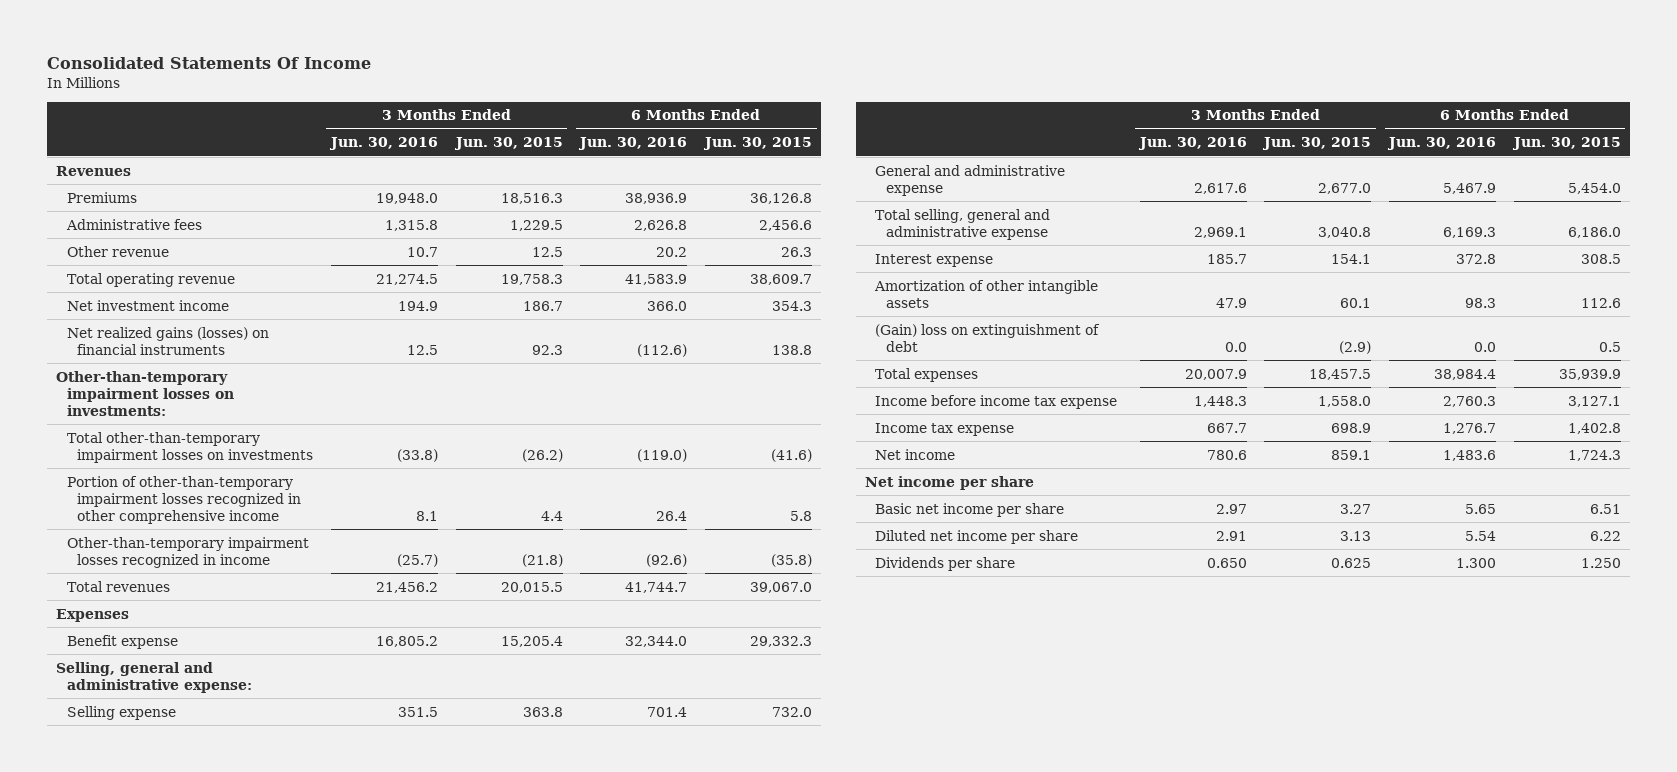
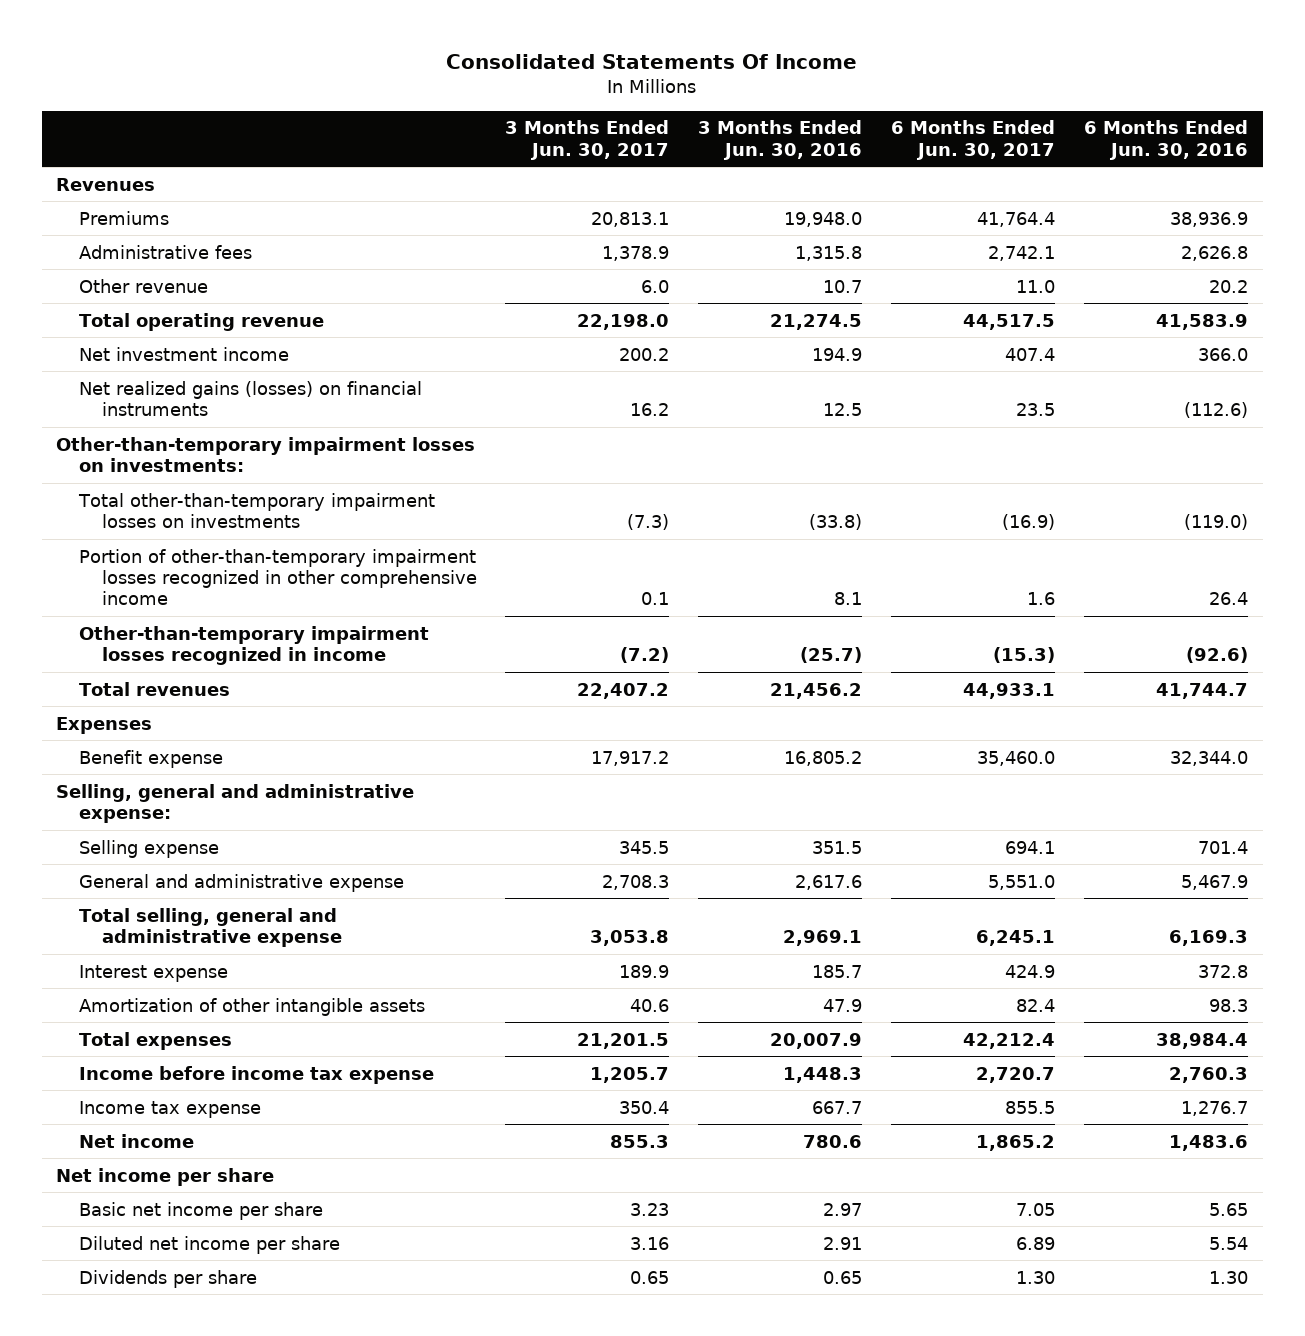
[453,137,563,151] Jun. 30, 2015 -> none
[703,137,813,151] Jun. 30, 2015 -> none
none -> [505,120,670,160] 3 Months Ended Jun. 30, 2017
none -> [891,120,1056,160] 6 Months Ended Jun. 30, 2017
[875,323,1101,352] (Gain) loss on extinguishment of debt -> none
[1206,557,1247,568] 0.650 -> [823,1270,863,1284] 0.65
[1456,557,1497,568] 1.300 -> [1209,1270,1249,1284] 1.30

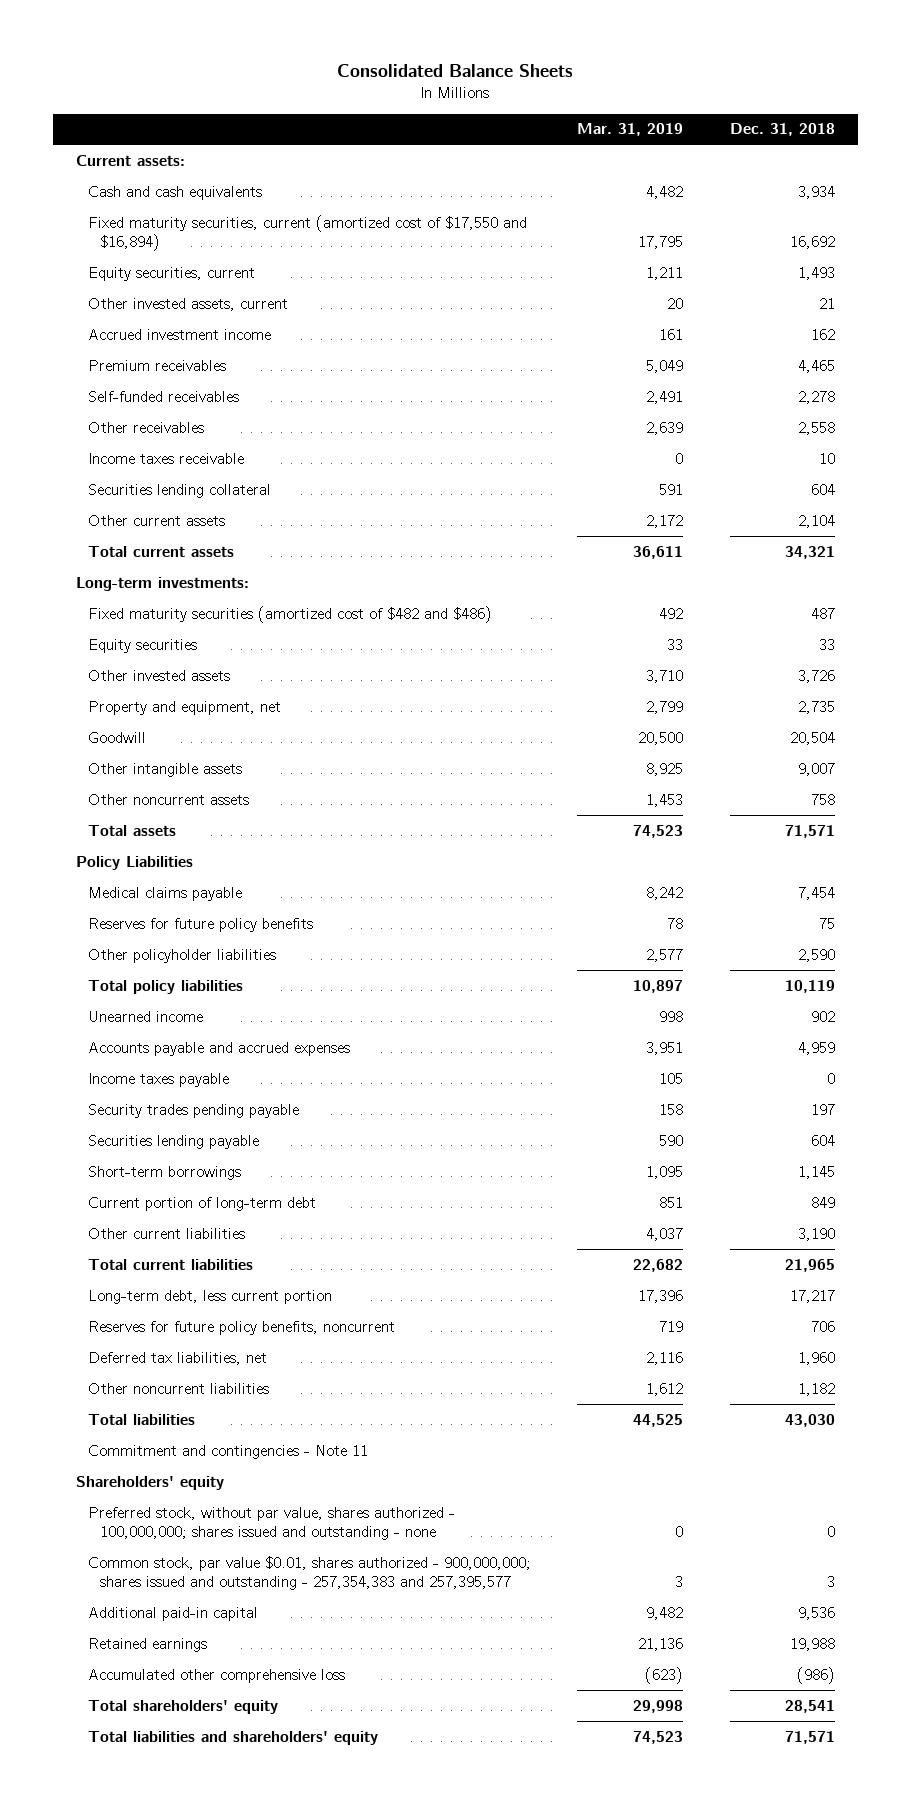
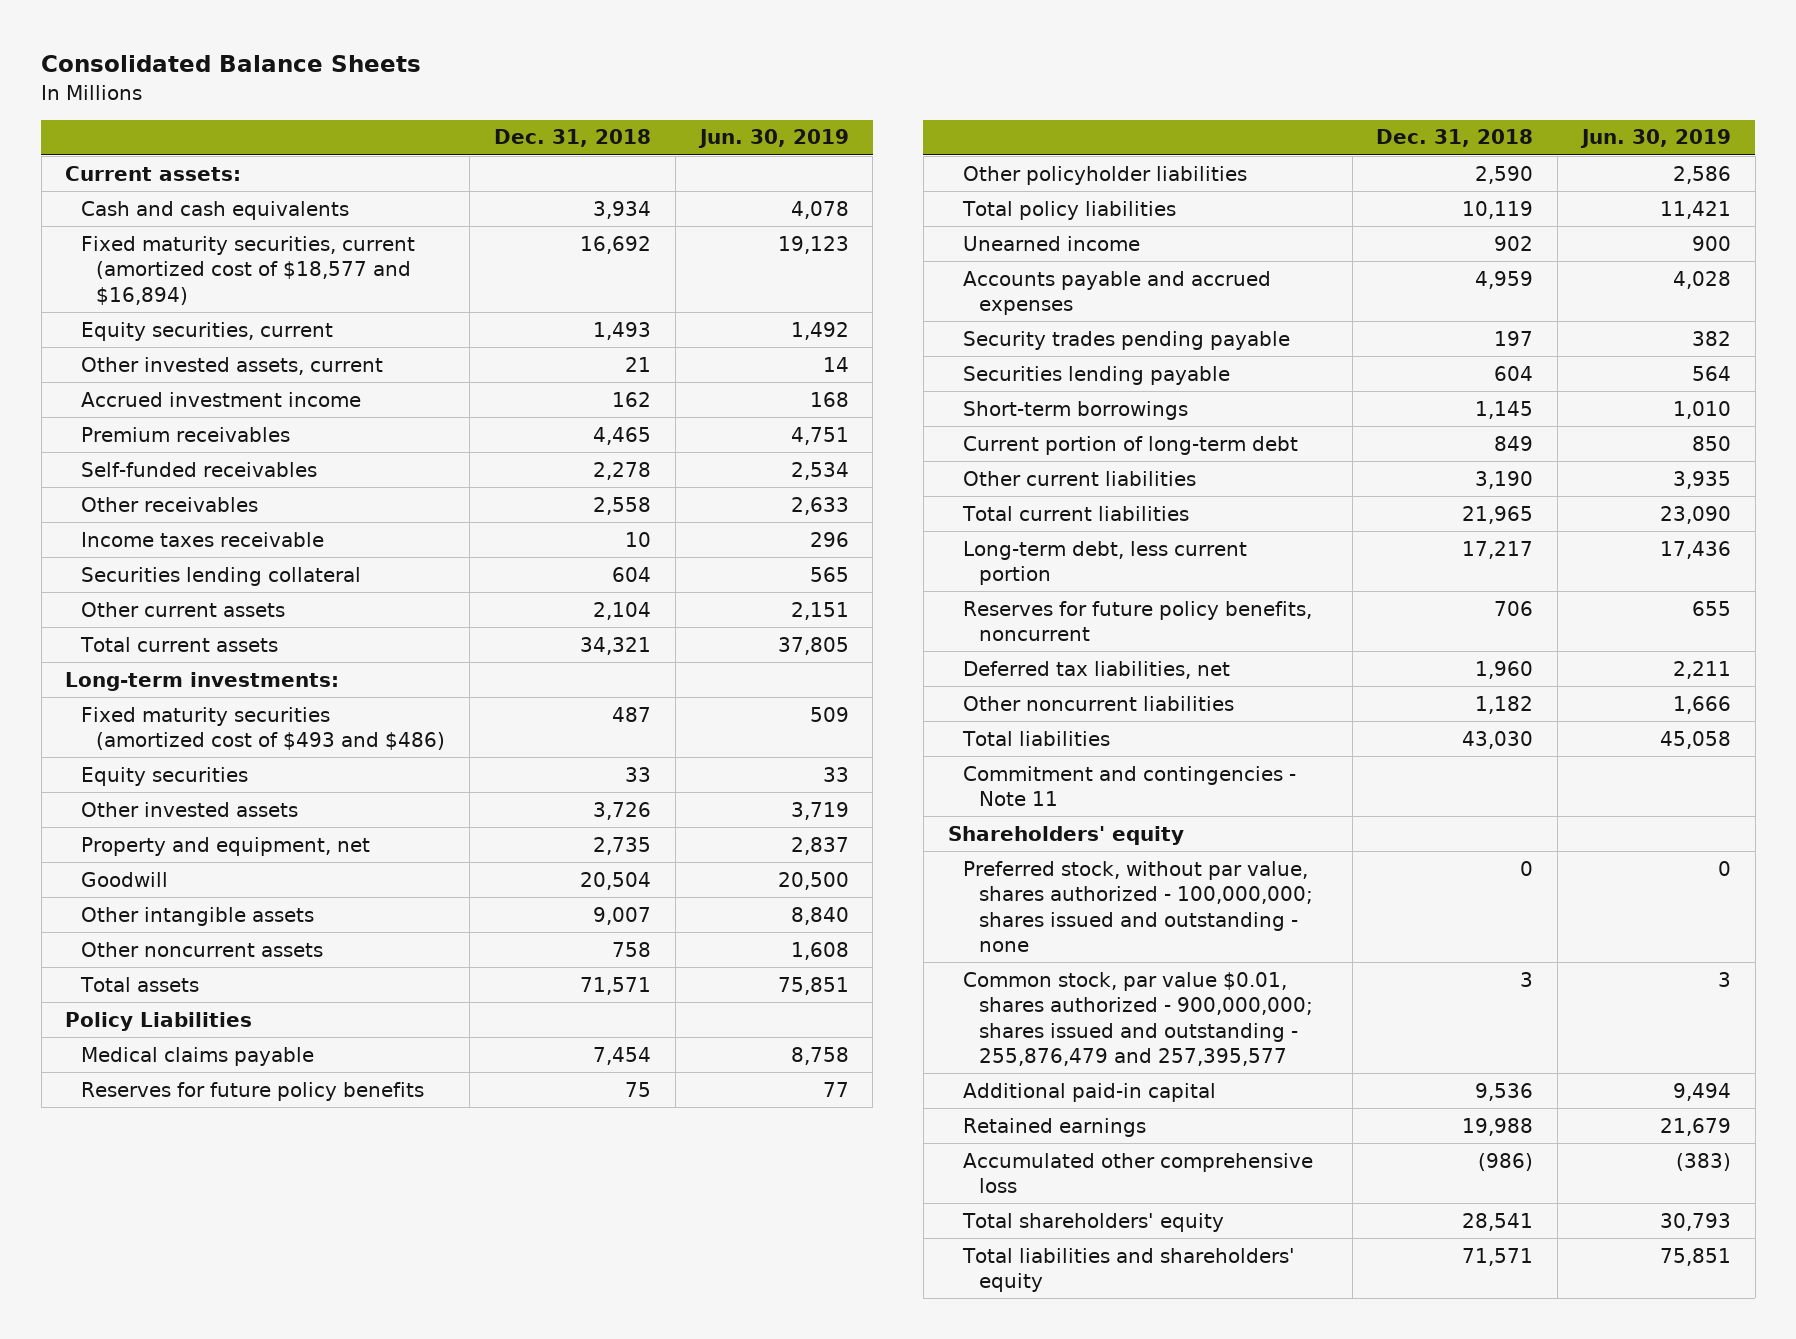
[577,123,684,137] Mar. 31, 2019 -> none
none -> [697,129,849,149] Jun. 30, 2019
[88,214,528,252] Fixed maturity securities, current (amortized cost of $17,550 and $16,894) -> [80,235,415,305] Fixed maturity securities, current (amortized cost of $18,577 and $16,894)
[88,605,493,623] Fixed maturity securities (amortized cost of $482 and $486) -> [80,706,446,751] Fixed maturity securities (amortized cost of $493 and $486)
[88,1072,230,1087] Income taxes payable -> none
[88,1555,532,1591] Common stock, par value $0.01, shares authorized - 900,000,000; shares issued and outstanding - 257,354,383 and 257,395,577 -> [963,971,1313,1067] Common stock, par value $0.01, shares authorized - 900,000,000; shares issued and outstanding - 255,876,479 and 257,395,577

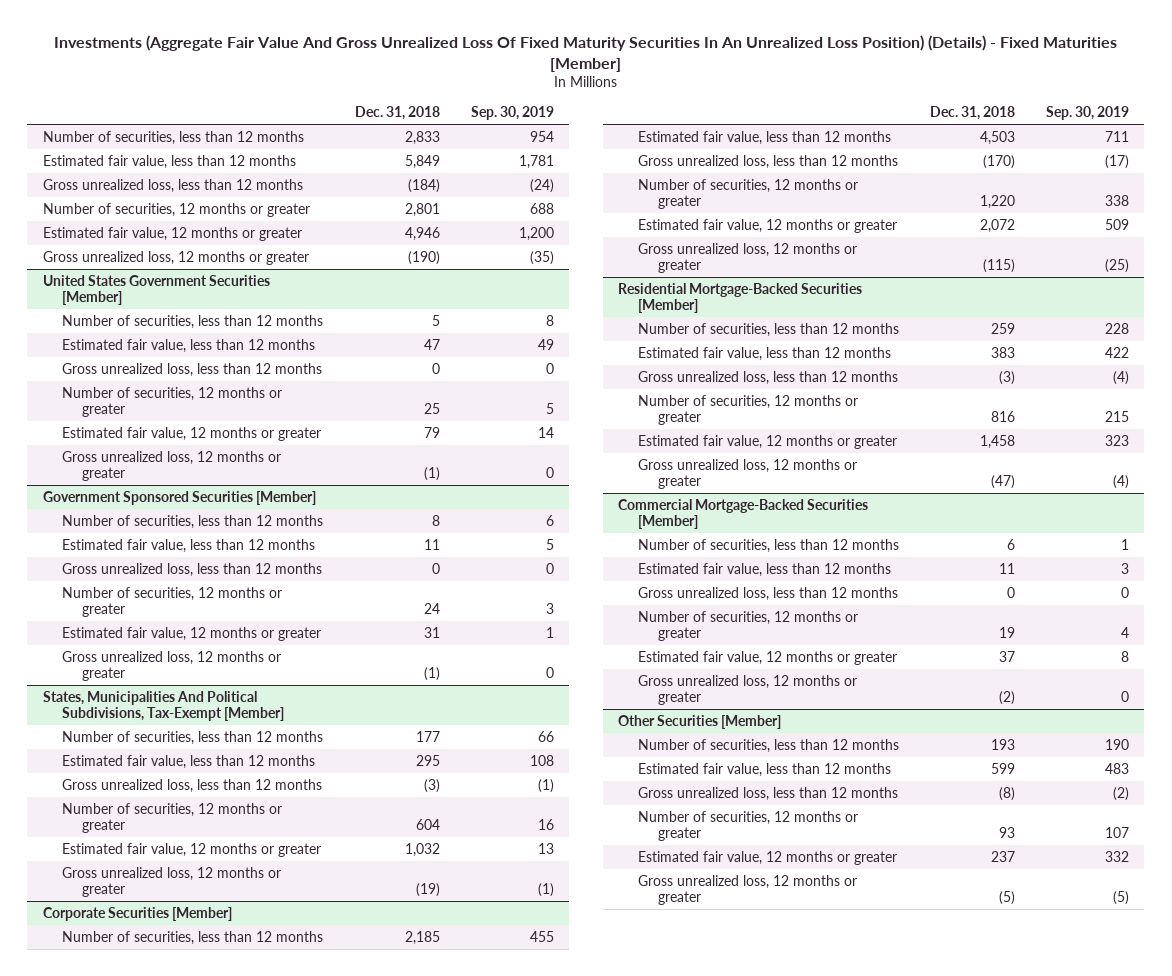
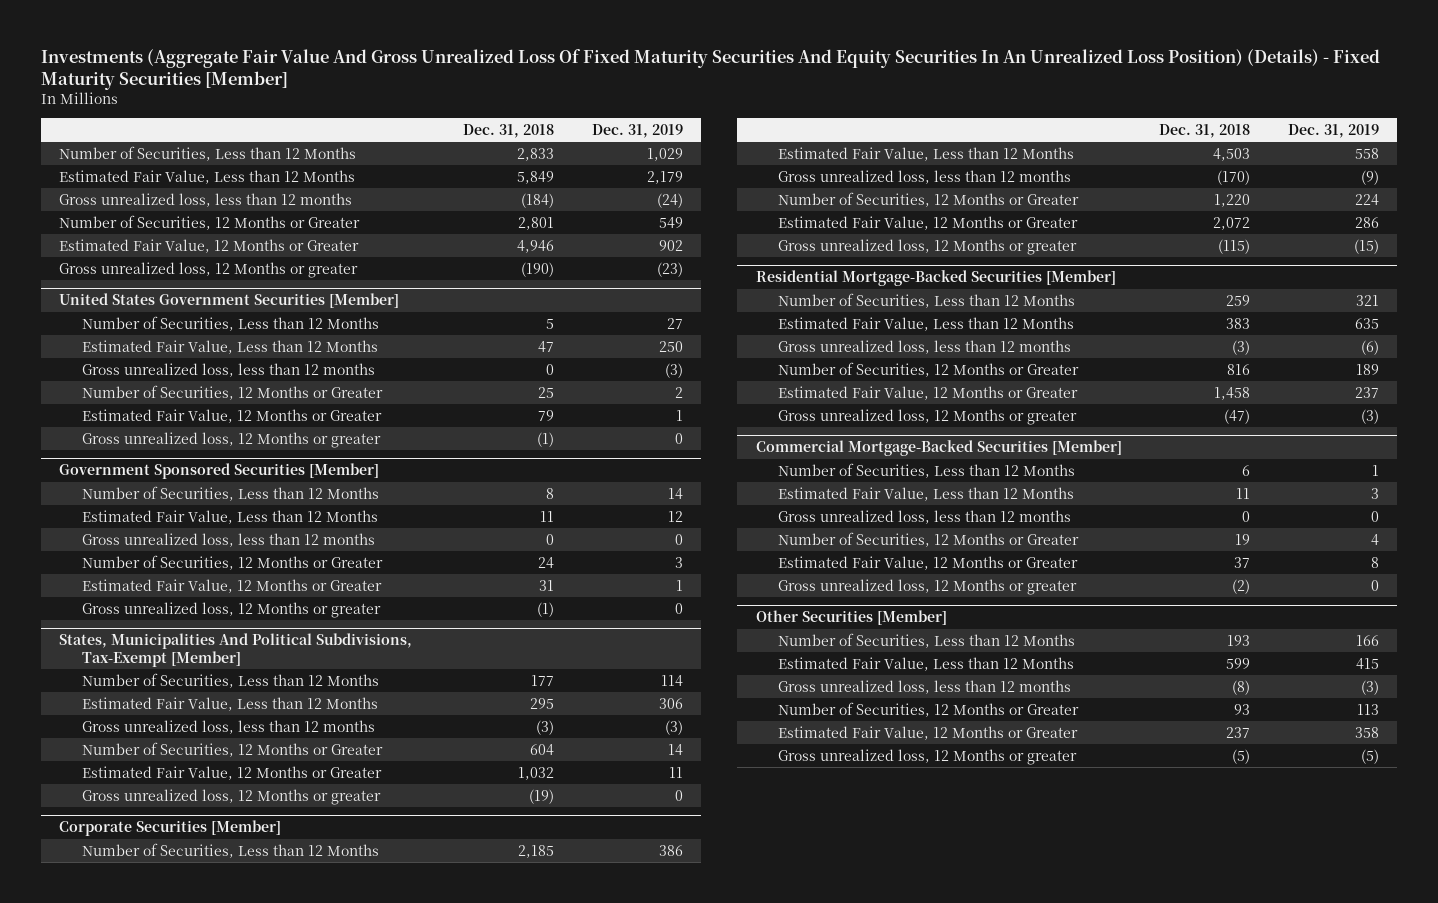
[53,35,1117,72] Investments (Aggregate Fair Value And Gross Unrealized Loss Of Fixed Maturity Securities In An Unrealized Loss Position) (Details) - Fixed Maturities [Member] -> [40,48,1380,90] Investments (Aggregate Fair Value And Gross Unrealized Loss Of Fixed Maturity Securities And Equity Securities In An Unrealized Loss Position) (Details) - Fixed Maturity Securities [Member]
[470,106,554,121] Sep. 30, 2019 -> none
none -> [591,123,683,138] Dec. 31, 2019
[42,130,304,145] Number of securities, less than 12 months -> [59,145,357,161] Number of Securities, Less than 12 Months
[42,154,296,169] Estimated fair value, less than 12 months -> [59,169,356,184] Estimated Fair Value, Less than 12 Months
[42,202,310,217] Number of securities, 12 months or greater -> [59,214,361,230] Number of Securities, 12 Months or Greater
[42,226,302,241] Estimated fair value, 12 months or greater -> [59,238,360,253] Estimated Fair Value, 12 Months or Greater
[42,250,309,265] Gross unrealized loss, 12 months or greater -> [59,261,359,278] Gross unrealized loss, 12 Months or greater
[62,314,324,329] Number of securities, less than 12 months -> [81,315,379,331] Number of Securities, Less than 12 Months
[62,338,316,353] Estimated fair value, less than 12 months -> [81,339,378,354] Estimated Fair Value, Less than 12 Months
[62,386,283,417] Number of securities, 12 months or greater -> [81,384,383,400] Number of Securities, 12 Months or Greater
[62,426,322,441] Estimated fair value, 12 months or greater -> [81,408,382,423] Estimated Fair Value, 12 Months or Greater
[62,450,282,481] Gross unrealized loss, 12 months or greater -> [81,431,381,448] Gross unrealized loss, 12 Months or greater
[62,514,324,529] Number of securities, less than 12 months -> [81,485,379,501] Number of Securities, Less than 12 Months
[62,538,316,553] Estimated fair value, less than 12 months -> [81,509,378,524] Estimated Fair Value, Less than 12 Months
[62,586,283,617] Number of securities, 12 months or greater -> [81,554,383,570] Number of Securities, 12 Months or Greater
[62,626,322,641] Estimated fair value, 12 months or greater -> [81,578,382,593] Estimated Fair Value, 12 Months or Greater
[62,650,282,681] Gross unrealized loss, 12 months or greater -> [81,601,381,618] Gross unrealized loss, 12 Months or greater
[62,730,324,745] Number of securities, less than 12 months -> [81,672,379,688] Number of Securities, Less than 12 Months
[62,754,316,769] Estimated fair value, less than 12 months -> [81,696,378,711] Estimated Fair Value, Less than 12 Months
[62,802,283,833] Number of securities, 12 months or greater -> [81,741,383,757] Number of Securities, 12 Months or Greater
[62,842,322,857] Estimated fair value, 12 months or greater -> [81,765,382,780] Estimated Fair Value, 12 Months or Greater
[62,866,282,897] Gross unrealized loss, 12 months or greater -> [81,788,381,805] Gross unrealized loss, 12 Months or greater
[62,930,324,945] Number of securities, less than 12 months -> [81,842,379,858] Number of Securities, Less than 12 Months
[637,130,891,145] Estimated fair value, less than 12 months -> [777,146,1074,161] Estimated Fair Value, Less than 12 Months
[637,178,858,209] Number of securities, 12 months or greater -> [777,191,1079,207] Number of Securities, 12 Months or Greater
[637,218,897,233] Estimated fair value, 12 months or greater -> [777,215,1078,230] Estimated Fair Value, 12 Months or Greater
[637,242,857,273] Gross unrealized loss, 12 months or greater -> [777,238,1077,255] Gross unrealized loss, 12 Months or greater
[637,322,899,337] Number of securities, less than 12 months -> [777,292,1075,308] Number of Securities, Less than 12 Months
[637,346,891,361] Estimated fair value, less than 12 months -> [777,316,1074,331] Estimated Fair Value, Less than 12 Months
[637,394,858,425] Number of securities, 12 months or greater -> [777,361,1079,377] Number of Securities, 12 Months or Greater
[637,434,897,449] Estimated fair value, 12 months or greater -> [777,385,1078,400] Estimated Fair Value, 12 Months or Greater
[637,458,857,489] Gross unrealized loss, 12 months or greater -> [777,408,1077,425] Gross unrealized loss, 12 Months or greater
[637,538,899,553] Number of securities, less than 12 months -> [777,462,1075,478] Number of Securities, Less than 12 Months
[637,562,891,577] Estimated fair value, less than 12 months -> [777,486,1074,501] Estimated Fair Value, Less than 12 Months
[637,610,858,641] Number of securities, 12 months or greater -> [777,531,1079,547] Number of Securities, 12 Months or Greater
[637,650,897,665] Estimated fair value, 12 months or greater -> [777,555,1078,570] Estimated Fair Value, 12 Months or Greater
[637,674,857,705] Gross unrealized loss, 12 months or greater -> [777,578,1077,595] Gross unrealized loss, 12 Months or greater
[637,738,899,753] Number of securities, less than 12 months -> [777,632,1075,648] Number of Securities, Less than 12 Months
[637,762,891,777] Estimated fair value, less than 12 months -> [777,656,1074,671] Estimated Fair Value, Less than 12 Months
[637,810,858,841] Number of securities, 12 months or greater -> [777,701,1079,717] Number of Securities, 12 Months or Greater
[637,850,897,865] Estimated fair value, 12 months or greater -> [777,725,1078,740] Estimated Fair Value, 12 Months or Greater
[637,874,857,905] Gross unrealized loss, 12 months or greater -> [777,748,1077,765] Gross unrealized loss, 12 Months or greater

